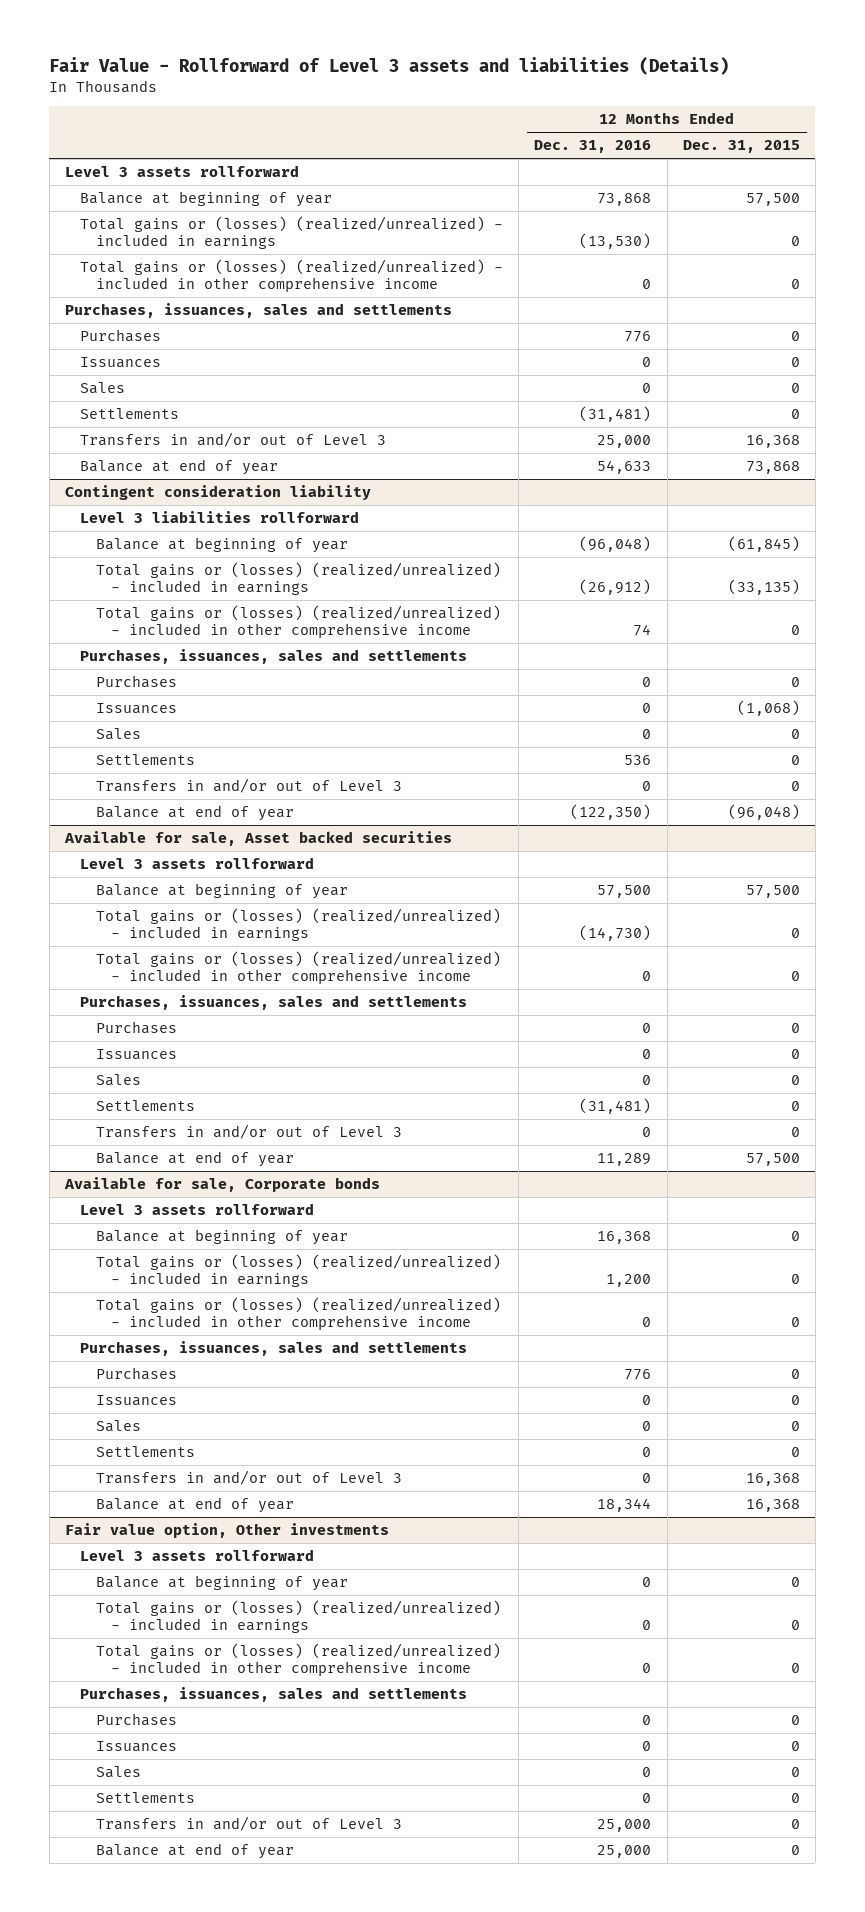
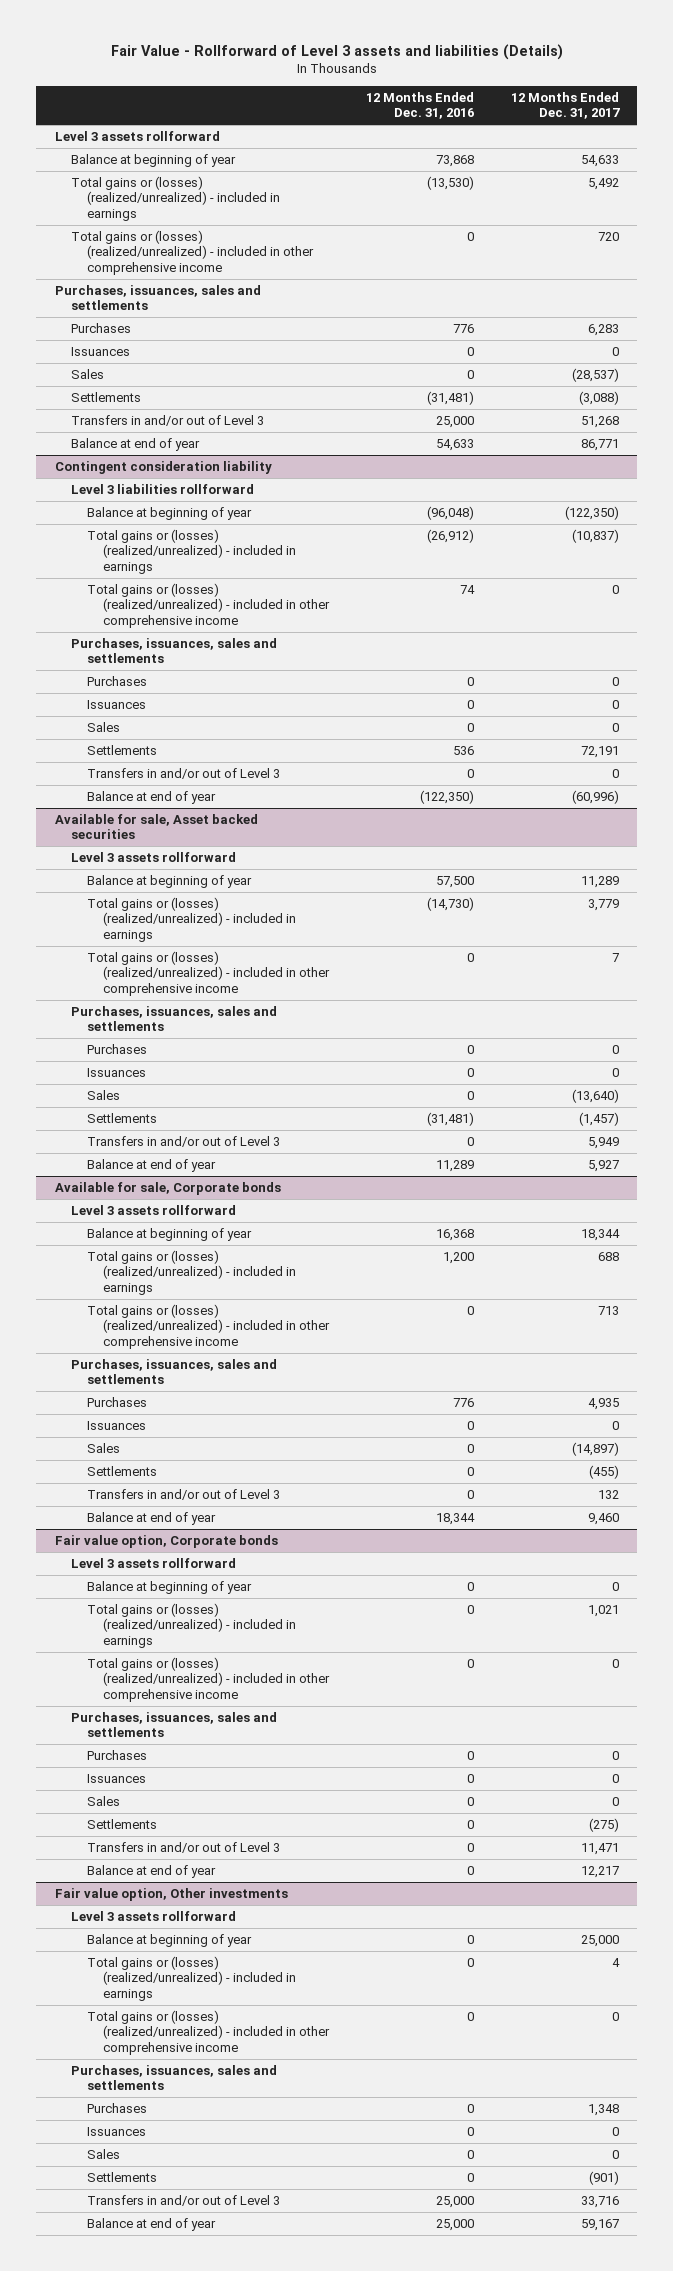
[682,140,800,154] Dec. 31, 2015 -> none
none -> [510,92,620,120] 12 Months Ended Dec. 31, 2017
none -> [54,1535,278,1549] Fair value option, Corporate bonds
none -> [70,1558,236,1569] Level 3 assets rollforward
none -> [86,1581,252,1595] Balance at beginning of year
none -> [86,1603,296,1648] Total gains or (losses) (realized/unrealized) - included in earnings
none -> [86,1657,330,1702] Total gains or (losses) (realized/unrealized) - included in other comprehensive income
none -> [70,1712,277,1738] Purchases, issuances, sales and settlements
none -> [86,1750,147,1761] Purchases
none -> [86,1774,146,1784] Issuances
none -> [86,1796,120,1807] Sales
none -> [86,1819,157,1830] Settlements
none -> [86,1842,280,1854] Transfers in and/or out of Level 3
none -> [86,1865,216,1879] Balance at end of year

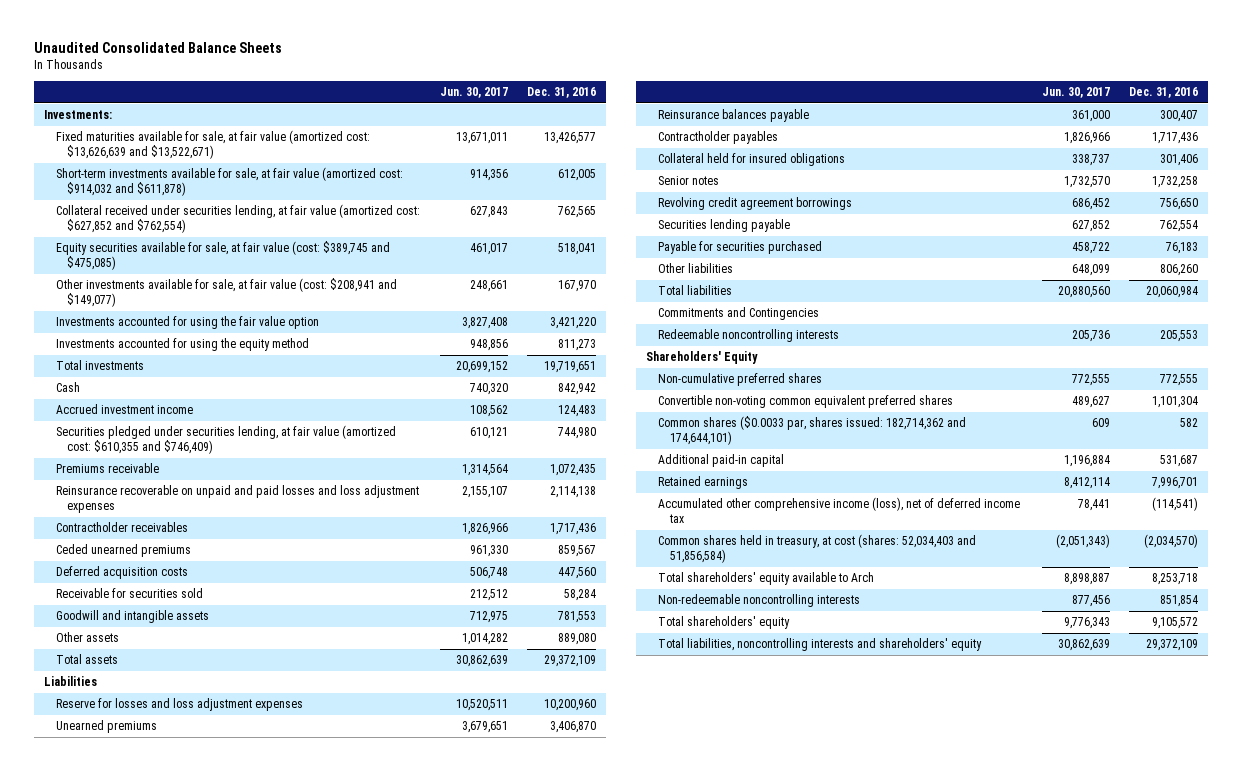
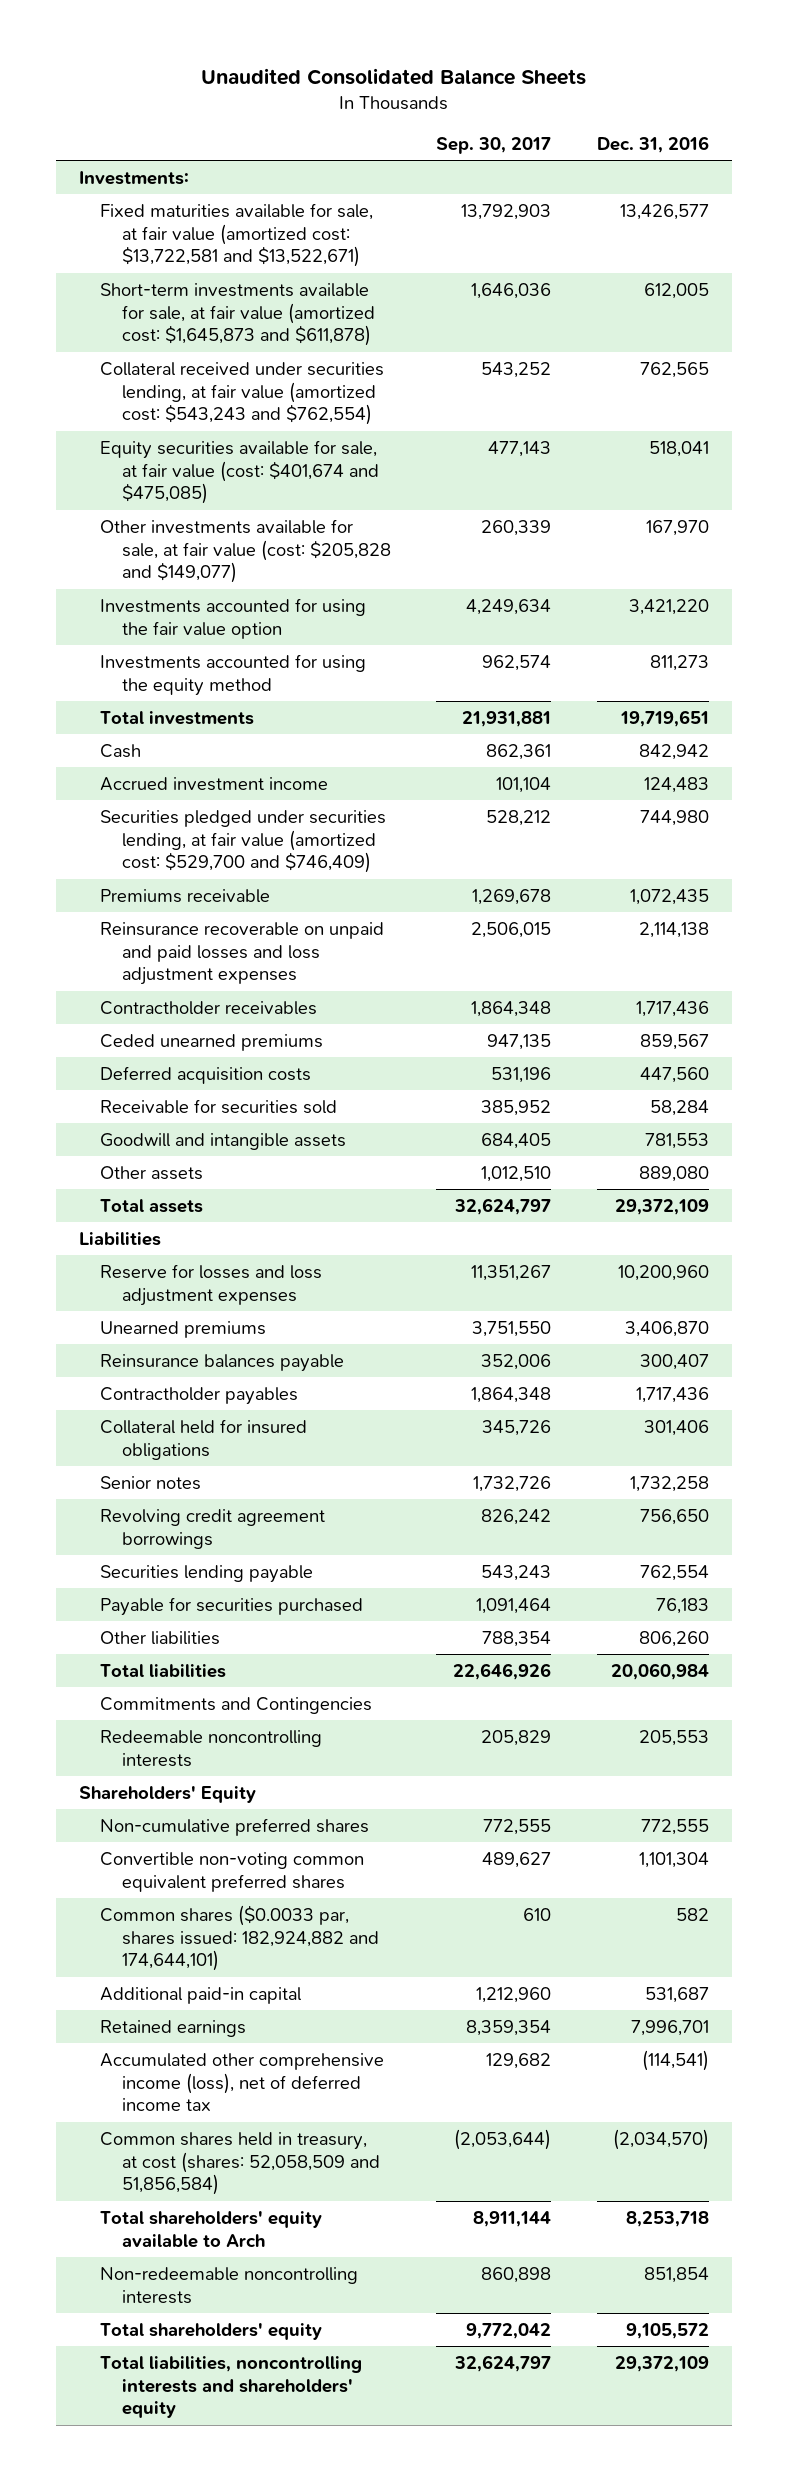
[439,87,508,99] Jun. 30, 2017 -> none
none -> [436,136,552,154] Sep. 30, 2017
[55,130,370,160] Fixed maturities available for sale, at fair value (amortized cost: $13,626,639 and $13,522,671) -> [100,202,374,268] Fixed maturities available for sale, at fair value (amortized cost: $13,722,581 and $13,522,671)
[55,167,403,197] Short-term investments available for sale, at fair value (amortized cost: $914,032 and $611,878) -> [100,282,375,347] Short-term investments available for sale, at fair value (amortized cost: $1,645,873 and $611,878)
[55,204,420,234] Collateral received under securities lending, at fair value (amortized cost: $627,852 and $762,554) -> [100,361,385,426] Collateral received under securities lending, at fair value (amortized cost: $543,243 and $762,554)
[55,241,390,271] Equity securities available for sale, at fair value (cost: $389,745 and $475,085) -> [100,439,379,505] Equity securities available for sale, at fair value (cost: $401,674 and $475,085)
[55,278,397,308] Other investments available for sale, at fair value (cost: $208,941 and $149,077) -> [100,518,391,584] Other investments available for sale, at fair value (cost: $205,828 and $149,077)
[55,425,396,455] Securities pledged under securities lending, at fair value (amortized cost: $610,355 and $746,409) -> [100,809,387,874] Securities pledged under securities lending, at fair value (amortized cost: $529,700 and $746,409)
[657,416,966,446] Common shares ($0.0033 par, shares issued: 182,714,362 and 174,644,101) -> [100,1904,379,1972] Common shares ($0.0033 par, shares issued: 182,924,882 and 174,644,101)
[657,534,976,564] Common shares held in treasury, at cost (shares: 52,034,403 and 51,856,584) -> [100,2131,380,2196] Common shares held in treasury, at cost (shares: 52,058,509 and 51,856,584)

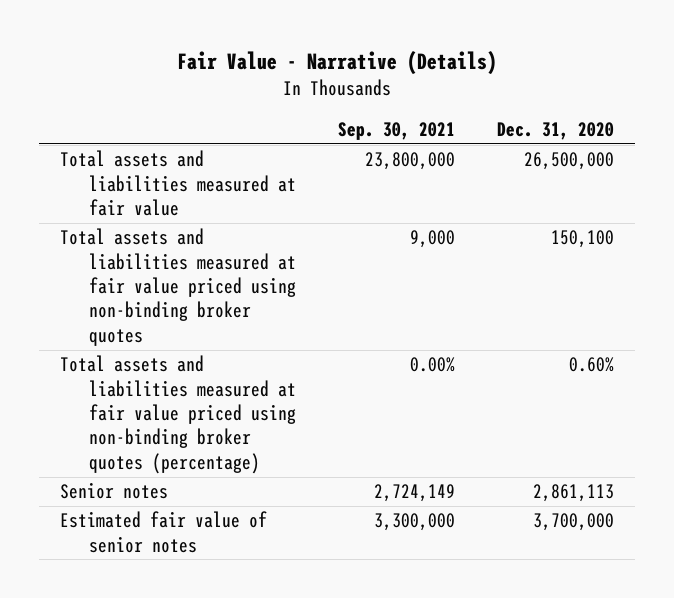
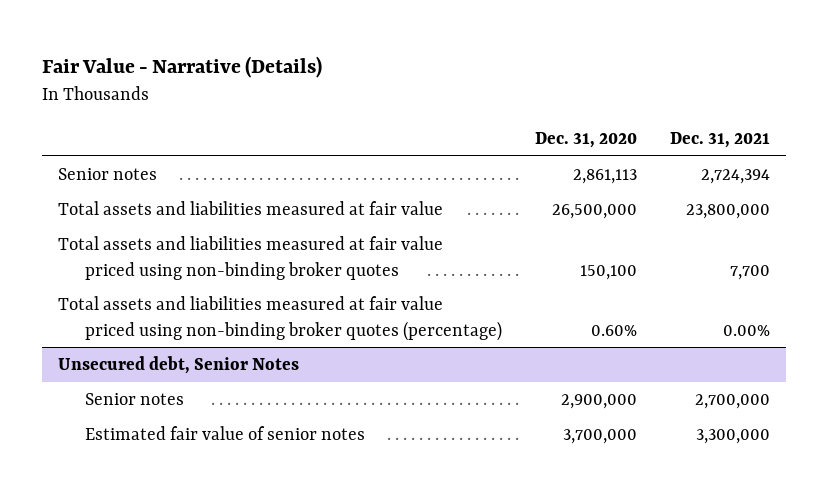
[337,121,455,140] Sep. 30, 2021 -> none
none -> [669,131,770,148] Dec. 31, 2021
[60,482,169,500] Senior notes -> [58,168,158,181] Senior notes
none -> [58,356,300,375] Unsecured debt, Senior Notes
none -> [85,393,185,406] Senior notes

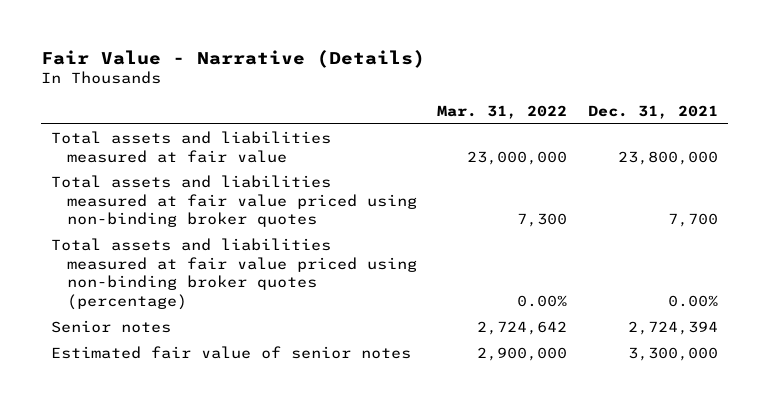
[534,131,637,148] Dec. 31, 2020 -> none
none -> [437,104,568,119] Mar. 31, 2022
[58,356,300,375] Unsecured debt, Senior Notes -> none
[85,393,185,406] Senior notes -> none
[58,168,158,181] Senior notes -> [51,319,172,333] Senior notes

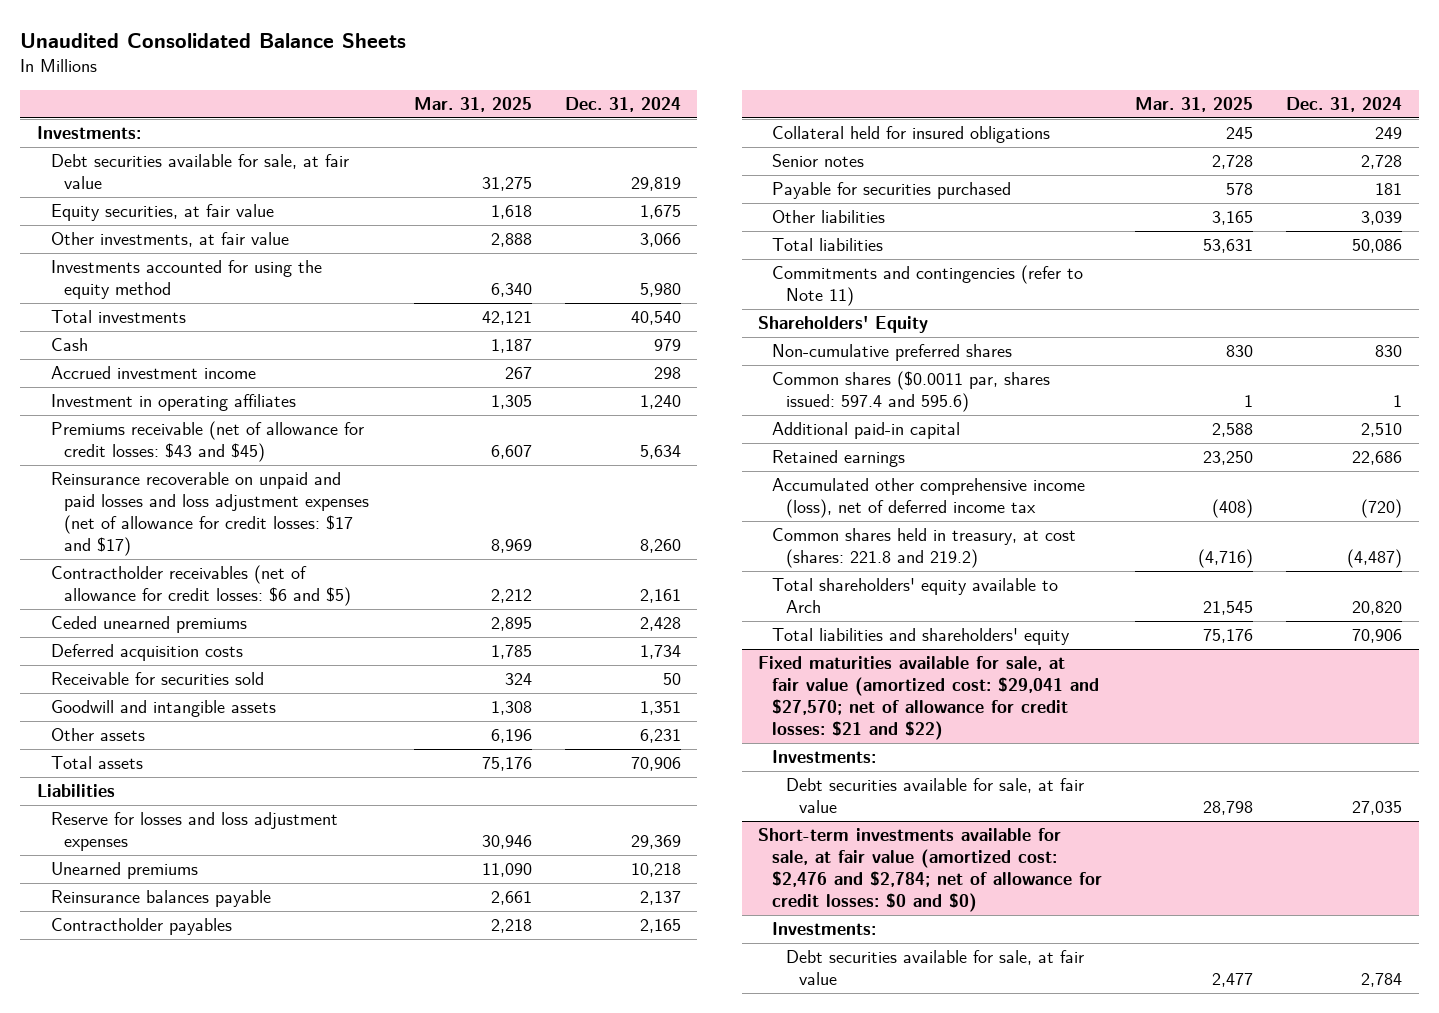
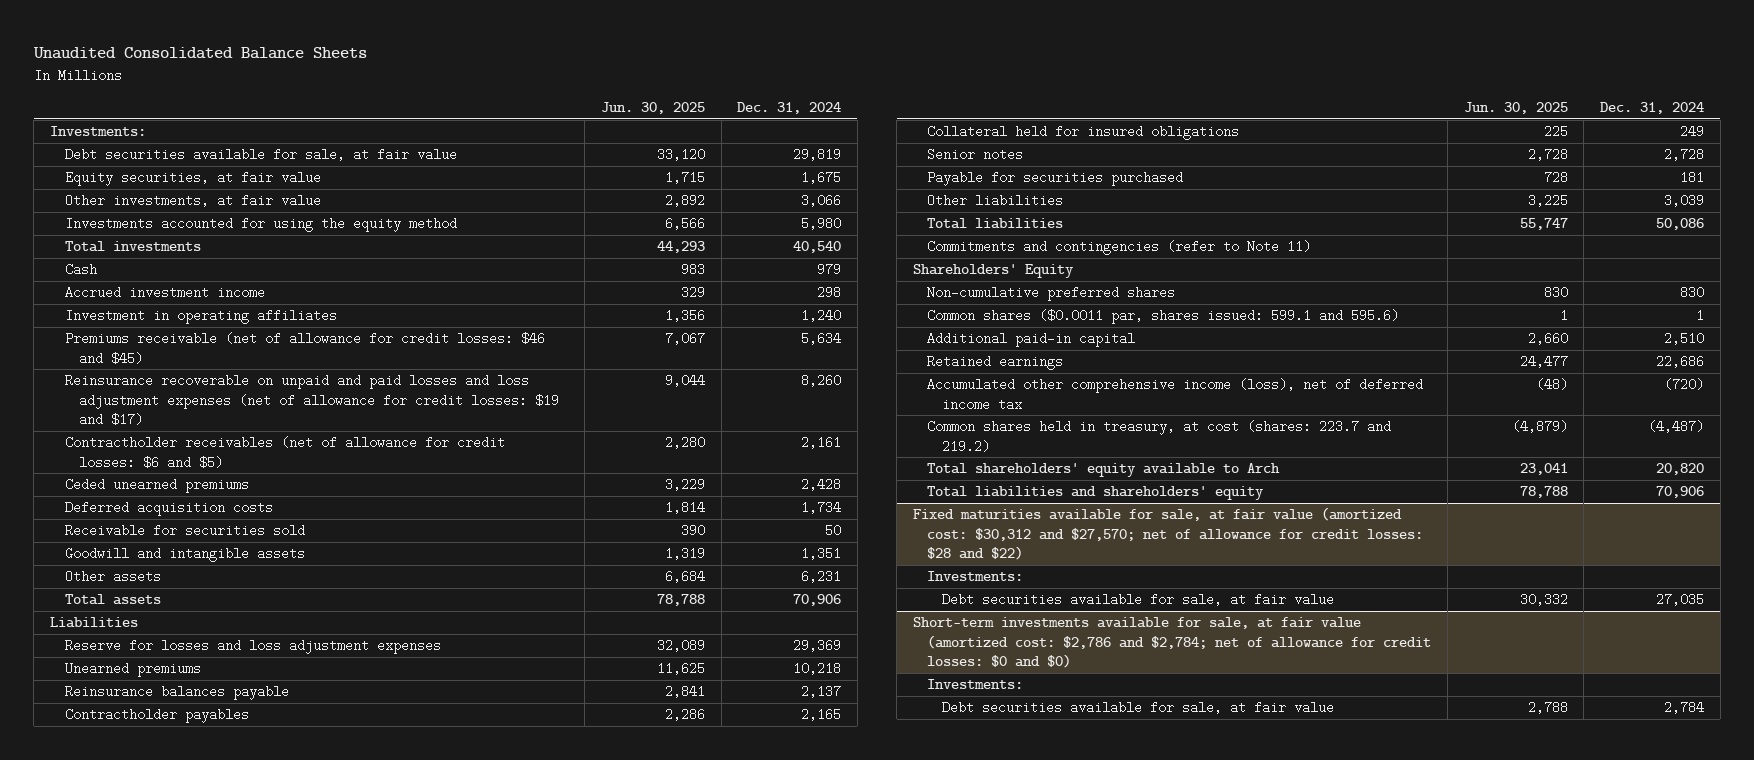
[413,97,532,113] Mar. 31, 2025 -> none
none -> [600,101,705,114] Jun. 30, 2025
[50,421,364,463] Premiums receivable (net of allowance for credit losses: $43 and $45) -> [64,332,545,365] Premiums receivable (net of allowance for credit losses: $46 and $45)
[50,472,370,557] Reinsurance recoverable on unpaid and paid losses and loss adjustment expenses (net of allowance for credit losses: $17 and $17) -> [64,374,560,426] Reinsurance recoverable on unpaid and paid losses and loss adjustment expenses (net of allowance for credit losses: $19 and $17)
[771,371,1050,413] Common shares ($0.0011 par, shares issued: 597.4 and 595.6) -> [927,309,1400,325] Common shares ($0.0011 par, shares issued: 599.1 and 595.6)
[771,528,1076,569] Common shares held in treasury, at cost (shares: 221.8 and 219.2) -> [927,420,1392,453] Common shares held in treasury, at cost (shares: 223.7 and 219.2)
[758,656,1099,741] Fixed maturities available for sale, at fair value (amortized cost: $29,041 and $27,570; net of allowance for credit losses: $21 and $22) -> [912,507,1424,560] Fixed maturities available for sale, at fair value (amortized cost: $30,312 and $27,570; net of allowance for credit losses: $28 and $22)
[758,828,1102,913] Short-term investments available for sale, at fair value (amortized cost: $2,476 and $2,784; net of allowance for credit losses: $0 and $0) -> [912,617,1432,668] Short-term investments available for sale, at fair value (amortized cost: $2,786 and $2,784; net of allowance for credit losses: $0 and $0)

